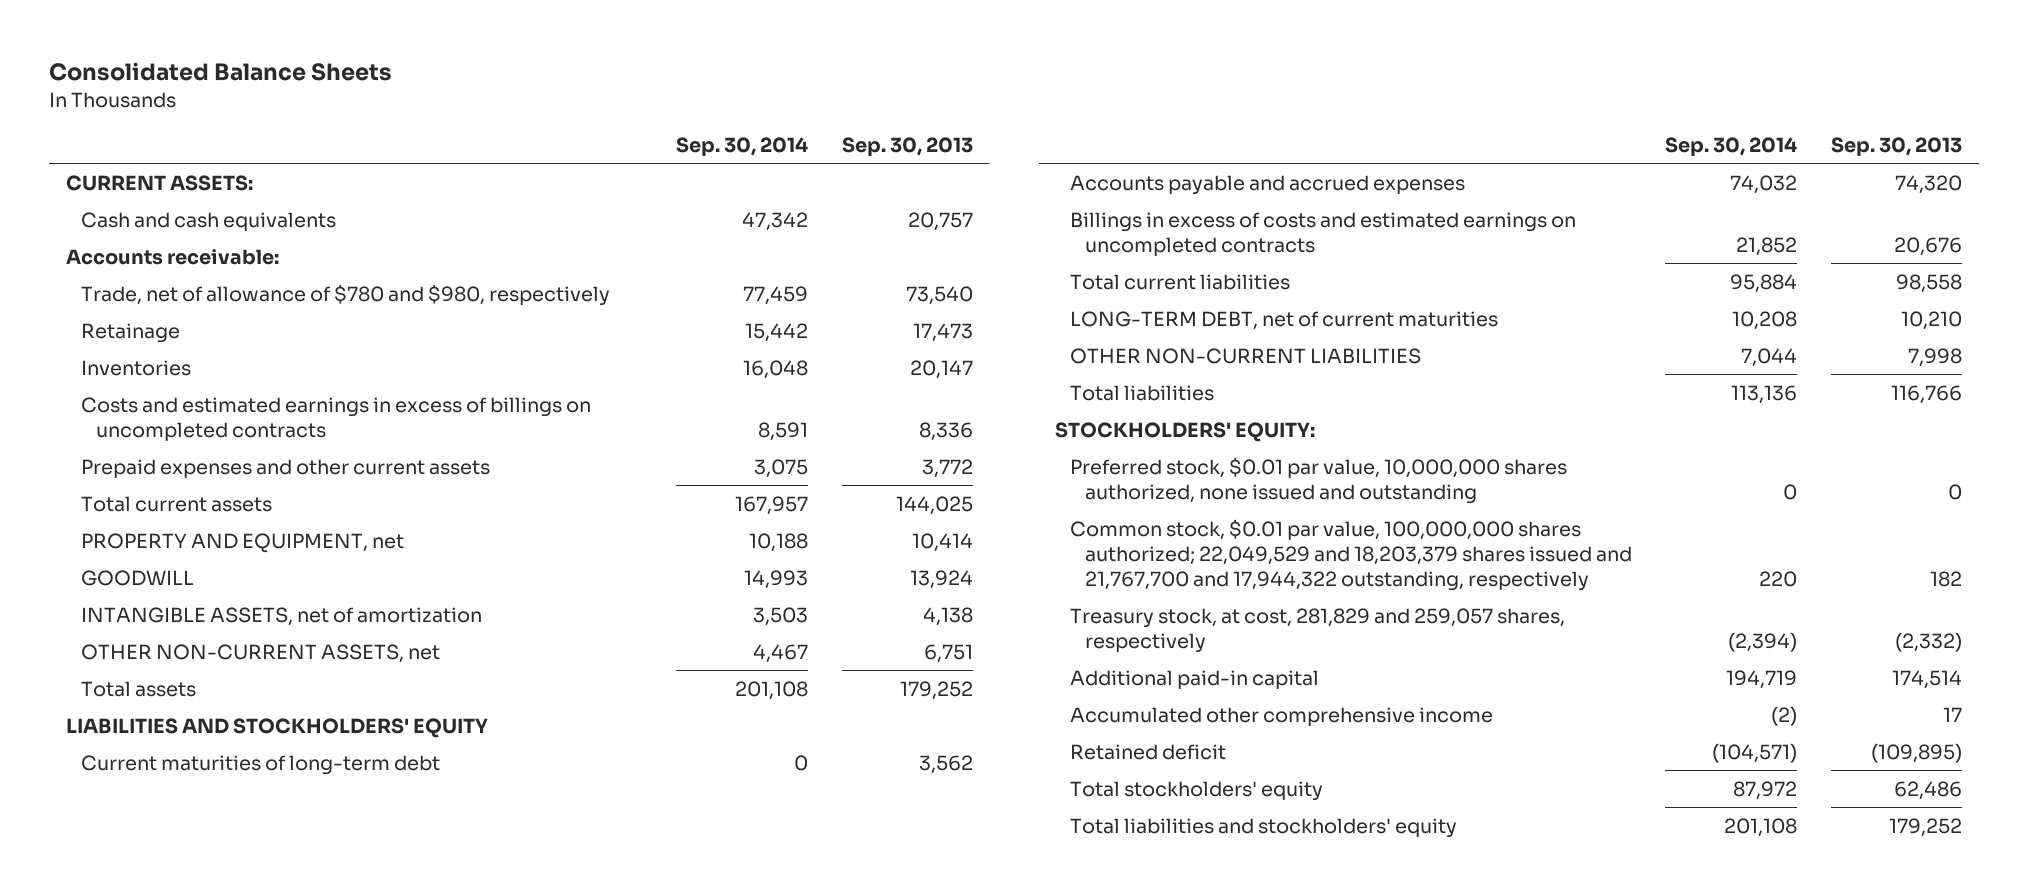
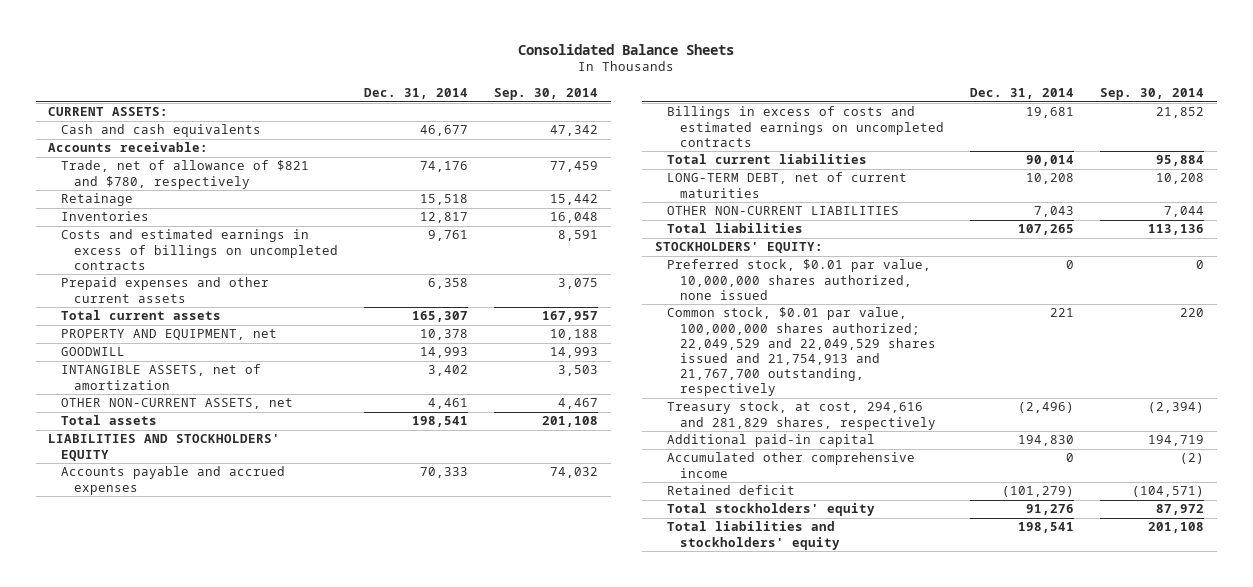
[841,136,973,156] Sep. 30, 2013 -> none
none -> [364,87,469,99] Dec. 31, 2014
[80,283,610,306] Trade, net of allowance of $780 and $980, respectively -> [61,160,310,189] Trade, net of allowance of $821 and $780, respectively
[80,754,440,775] Current maturities of long-term debt -> none
[1070,456,1568,504] Preferred stock, $0.01 par value, 10,000,000 shares authorized, none issued and outstanding -> [667,259,932,300] Preferred stock, $0.01 par value, 10,000,000 shares authorized, none issued
[1070,518,1632,591] Common stock, $0.01 par value, 100,000,000 shares authorized; 22,049,529 and 18,203,379 shares issued and 21,767,700 and 17,944,322 outstanding, respectively -> [667,307,937,397] Common stock, $0.01 par value, 100,000,000 shares authorized; 22,049,529 and 22,049,529 shares issued and 21,754,913 and 21,767,700 outstanding, respectively
[1070,607,1566,653] Treasury stock, at cost, 281,829 and 259,057 shares, respectively -> [667,401,937,430] Treasury stock, at cost, 294,616 and 281,829 shares, respectively

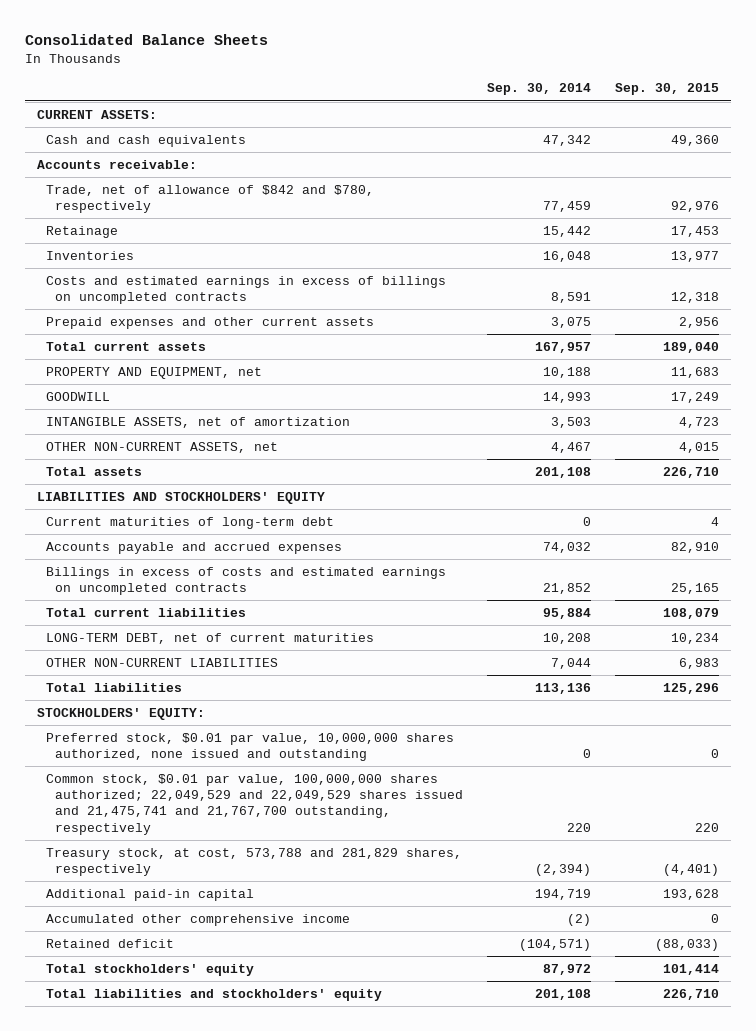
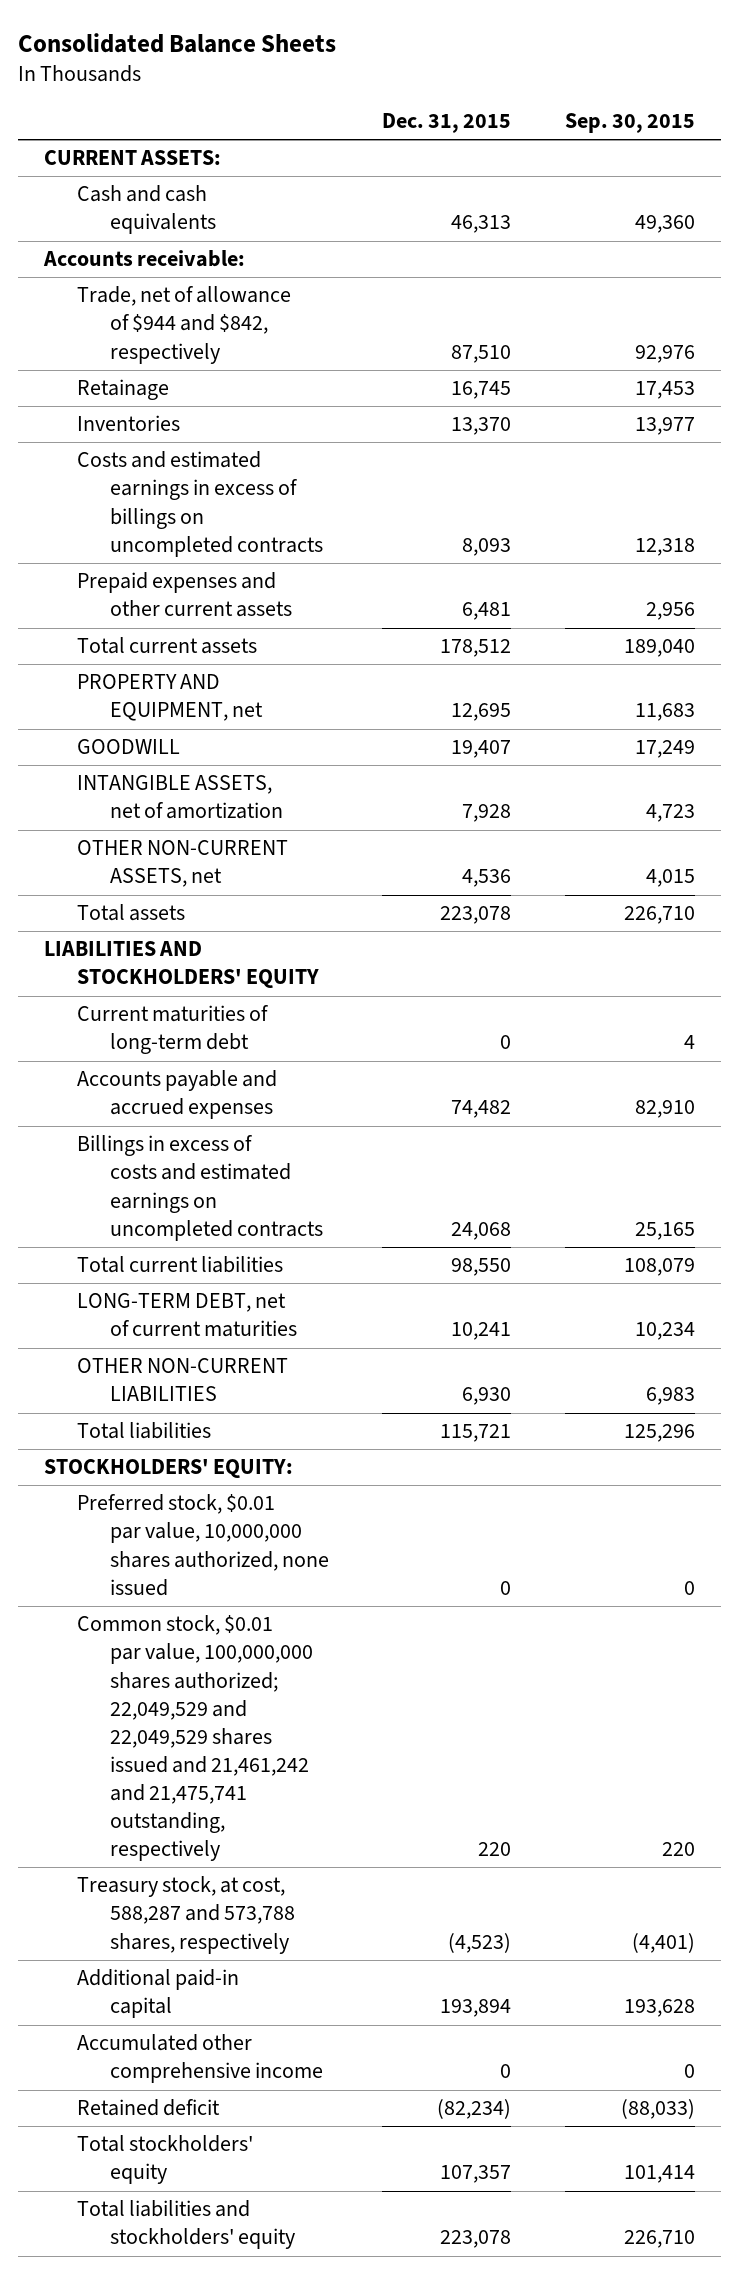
[487,83,592,96] Sep. 30, 2014 -> none
none -> [382,113,512,134] Dec. 31, 2015
[46,184,375,214] Trade, net of allowance of $842 and $780, respectively -> [77,286,292,364] Trade, net of allowance of $944 and $842, respectively
[46,732,455,762] Preferred stock, $0.01 par value, 10,000,000 shares authorized, none issued and outstanding -> [77,1494,329,1596] Preferred stock, $0.01 par value, 10,000,000 shares authorized, none issued
[46,773,464,835] Common stock, $0.01 par value, 100,000,000 shares authorized; 22,049,529 and 22,049,529 shares issued and 21,475,741 and 21,767,700 outstanding, respectively -> [77,1615,313,1862] Common stock, $0.01 par value, 100,000,000 shares authorized; 22,049,529 and 22,049,529 shares issued and 21,461,242 and 21,475,741 outstanding, respectively
[46,847,463,877] Treasury stock, at cost, 573,788 and 281,829 shares, respectively -> [77,1876,295,1954] Treasury stock, at cost, 588,287 and 573,788 shares, respectively

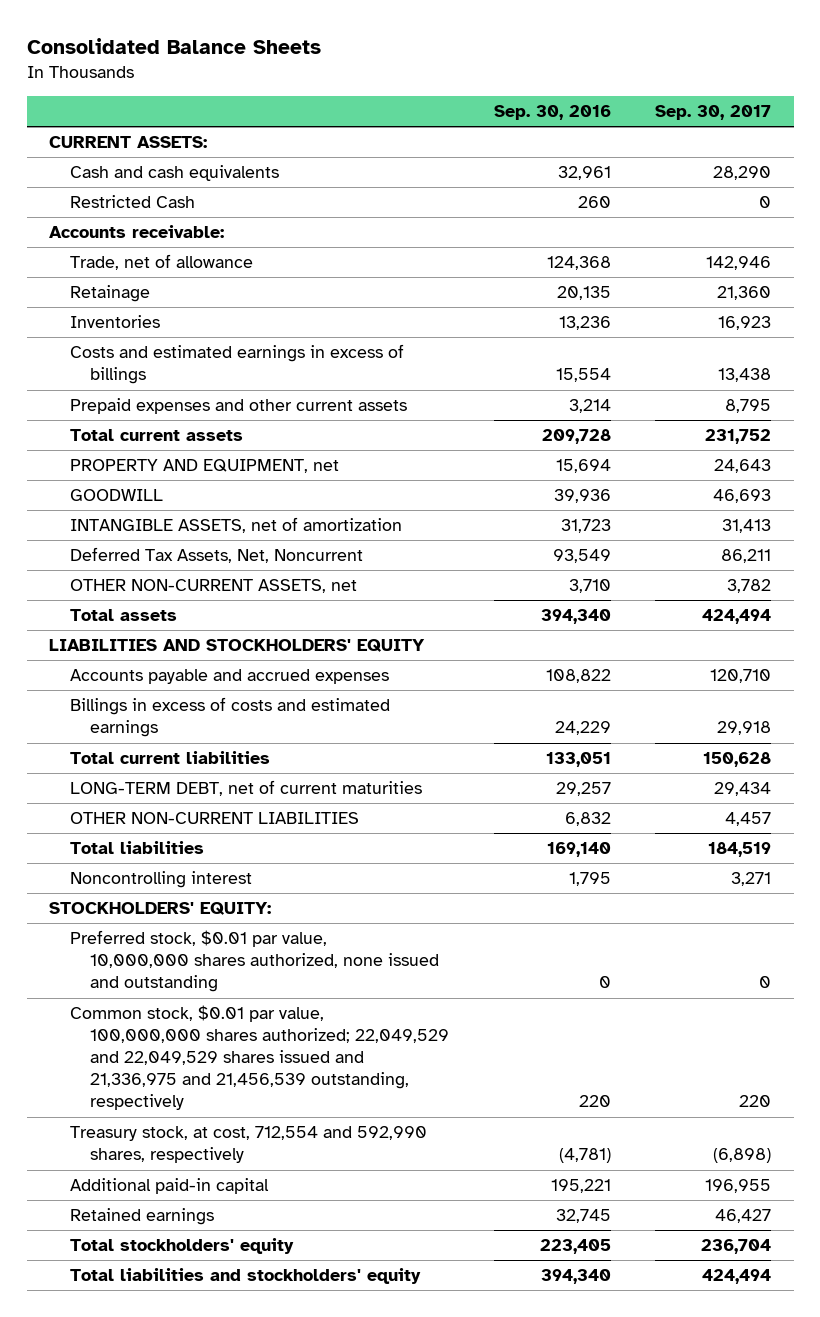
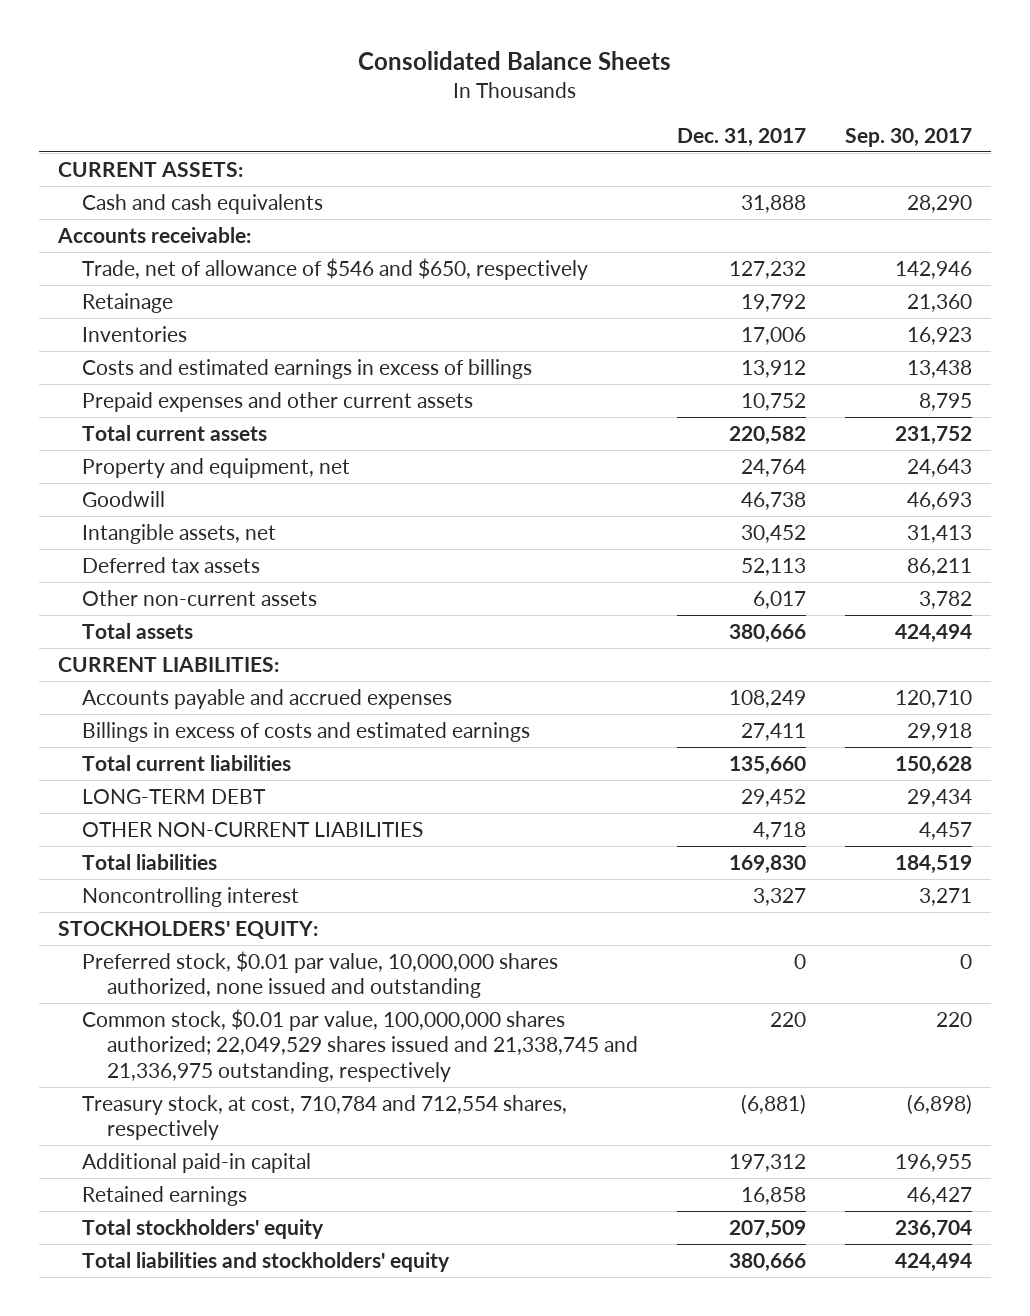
[493,105,611,121] Sep. 30, 2016 -> none
none -> [676,127,806,147] Dec. 31, 2017
[69,195,195,209] Restricted Cash -> none
[69,254,253,271] Trade, net of allowance -> [82,257,589,280] Trade, net of allowance of $546 and $650, respectively
[69,459,339,474] PROPERTY AND EQUIPMENT, net -> [82,457,351,478] Property and equipment, net
[69,489,163,502] GOODWILL -> [82,490,166,507] Goodwill
[69,517,402,534] INTANGIBLE ASSETS, net of amortization -> [82,523,277,544] Intangible assets, net
[69,547,363,564] Deferred Tax Assets, Net, Noncurrent -> [82,556,261,573] Deferred tax assets
[69,579,357,594] OTHER NON-CURRENT ASSETS, net -> [82,589,318,606] Other non-current assets
[49,639,426,653] LIABILITIES AND STOCKHOLDERS' EQUITY -> none
none -> [58,656,280,672] CURRENT LIABILITIES:
[69,780,422,797] LONG-TERM DEBT, net of current maturities -> [82,788,267,804] LONG-TERM DEBT
[69,1005,450,1111] Common stock, $0.01 par value, 100,000,000 shares authorized; 22,049,529 and 22,049,529 shares issued and 21,336,975 and 21,456,539 outstanding, respectively -> [82,1008,638,1082] Common stock, $0.01 par value, 100,000,000 shares authorized; 22,049,529 shares issued and 21,338,745 and 21,336,975 outstanding, respectively
[69,1126,427,1164] Treasury stock, at cost, 712,554 and 592,990 shares, respectively -> [82,1094,568,1141] Treasury stock, at cost, 710,784 and 712,554 shares, respectively

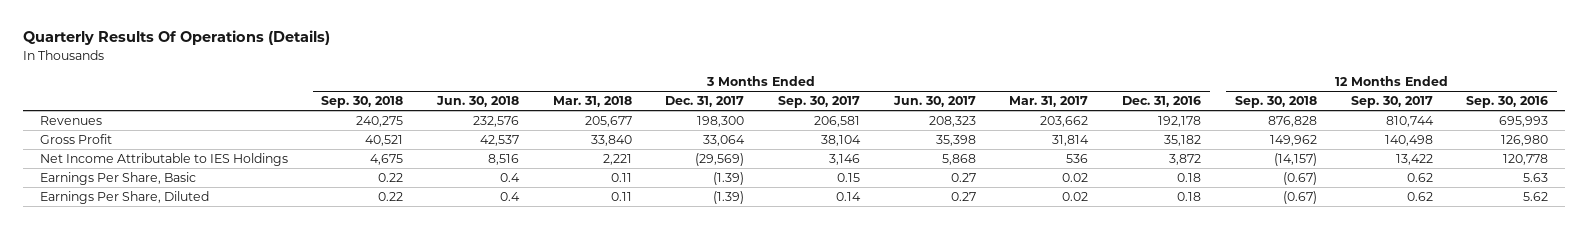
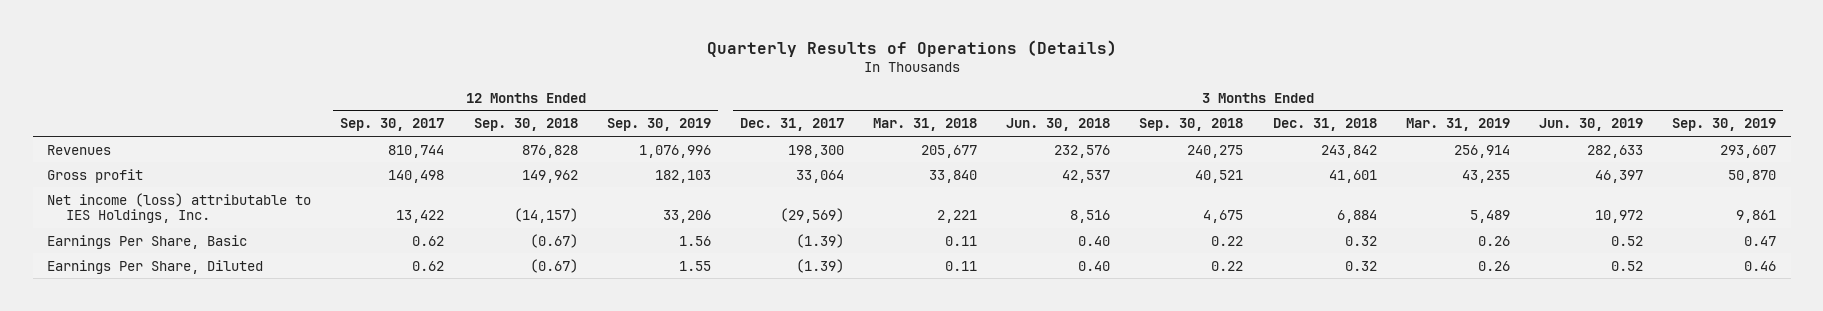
[22,30,330,46] Quarterly Results Of Operations (Details) -> [706,39,1117,57] Quarterly Results of Operations (Details)
[778,96,861,109] Sep. 30, 2017 -> none
[892,96,976,108] Jun. 30, 2017 -> none
[1009,96,1089,108] Mar. 31, 2017 -> none
[1122,96,1202,108] Dec. 31, 2016 -> none
[1466,96,1549,109] Sep. 30, 2016 -> none
none -> [606,118,711,132] Sep. 30, 2019
none -> [1272,118,1377,132] Dec. 31, 2018
none -> [1405,118,1510,132] Mar. 31, 2019
none -> [1538,118,1643,132] Jun. 30, 2019
none -> [1672,118,1777,132] Sep. 30, 2019
[39,133,112,144] Gross Profit -> [47,168,144,183] Gross profit
[39,152,288,166] Net Income Attributable to IES Holdings -> [47,192,312,224] Net income (loss) attributable to IES Holdings, Inc.
[499,172,520,182] 0.4 -> [1078,235,1111,246] 0.40
[499,191,520,201] 0.4 -> [1078,260,1111,271] 0.40

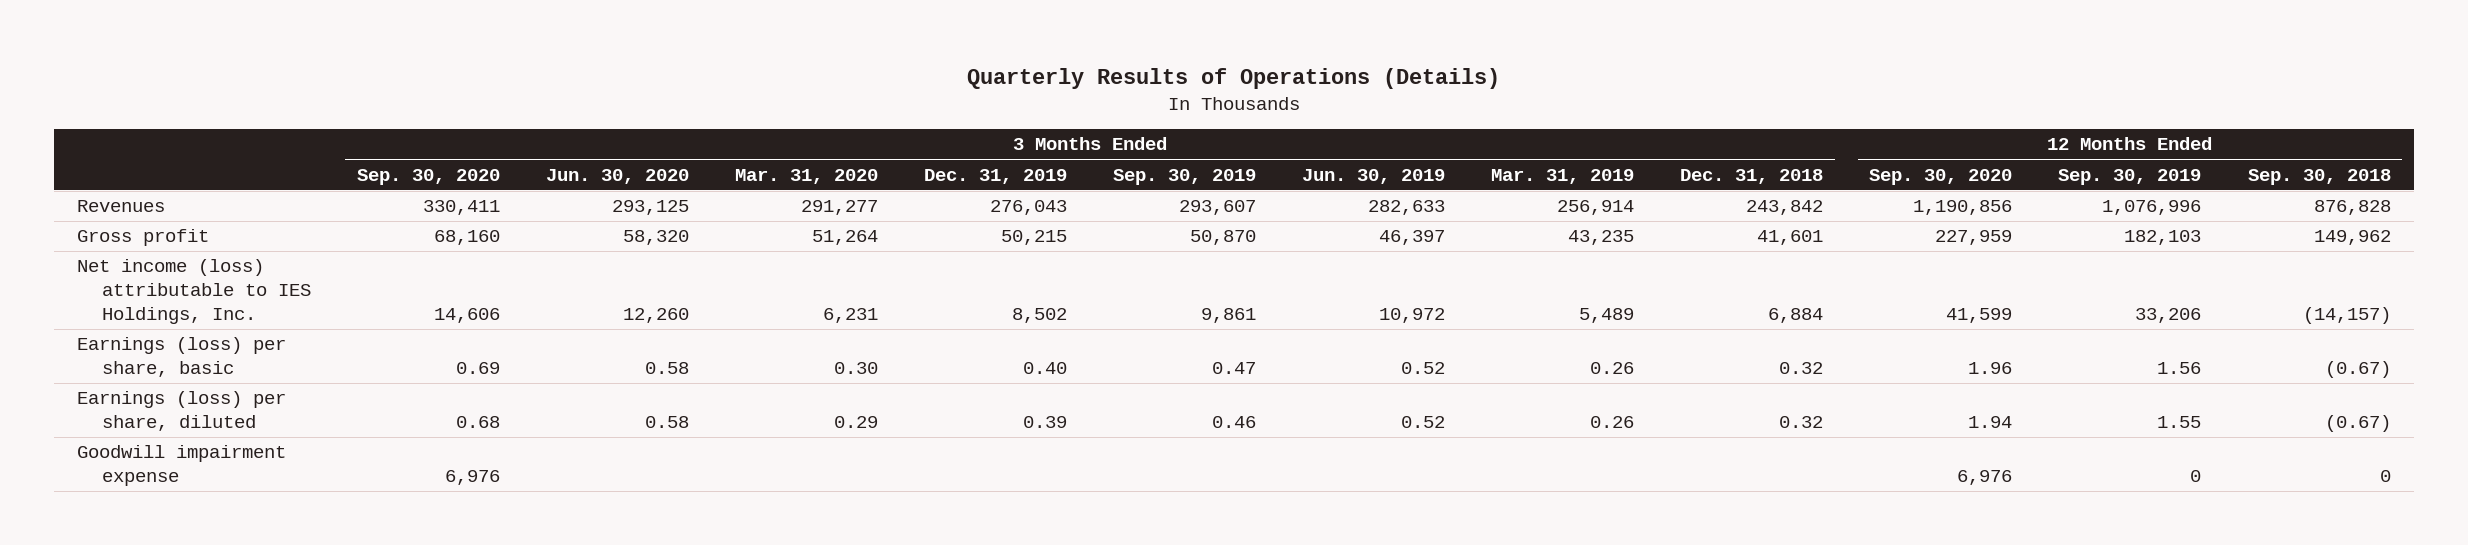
[340,118,445,132] Sep. 30, 2017 -> none
[739,118,844,132] Dec. 31, 2017 -> none
[873,118,978,132] Mar. 31, 2018 -> none
[1006,118,1111,132] Jun. 30, 2018 -> none
[1139,118,1244,132] Sep. 30, 2018 -> none
none -> [356,168,500,185] Sep. 30, 2020
none -> [546,168,690,184] Jun. 30, 2020
none -> [735,168,879,184] Mar. 31, 2020
none -> [924,168,1068,184] Dec. 31, 2019
none -> [1869,168,2013,185] Sep. 30, 2020
[47,234,248,249] Earnings Per Share, Basic -> [77,337,287,378] Earnings (loss) per share, basic
[47,259,264,274] Earnings Per Share, Diluted -> [77,391,287,432] Earnings (loss) per share, diluted
none -> [77,445,287,487] Goodwill impairment expense

